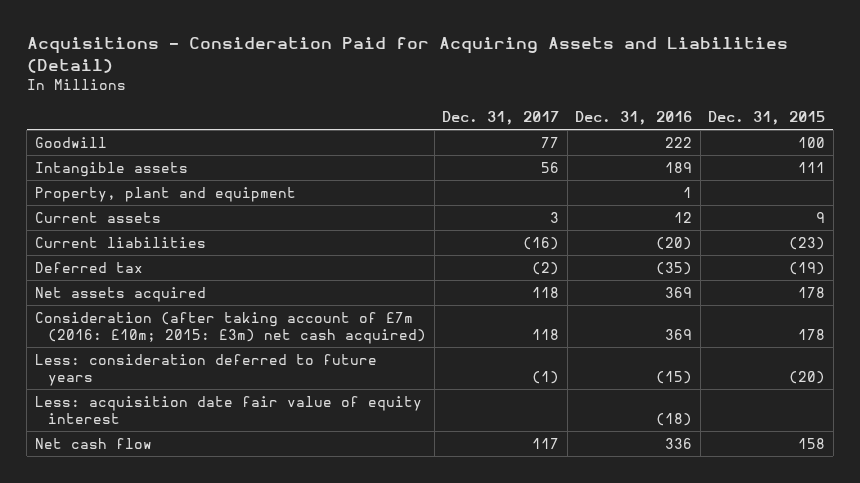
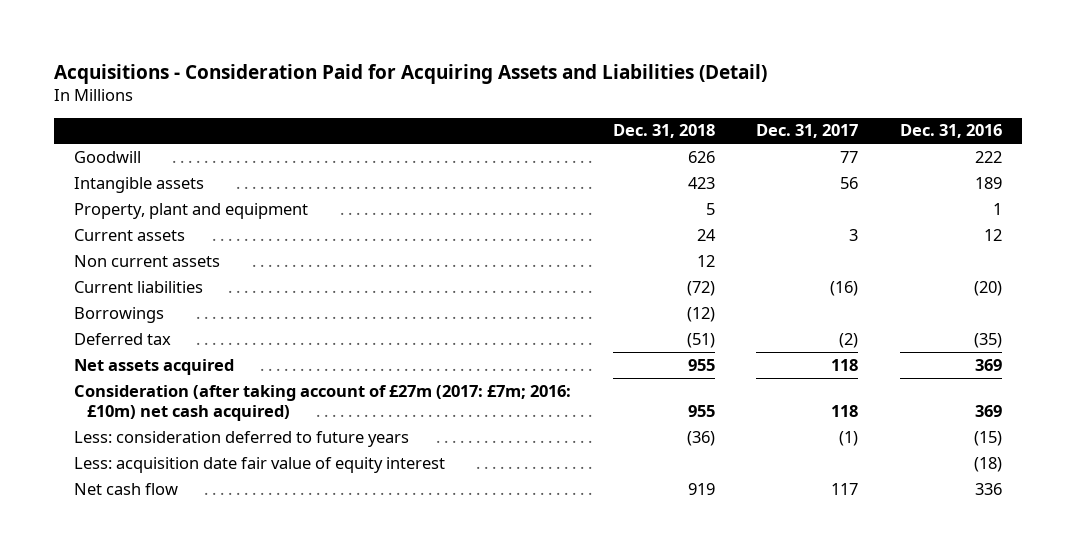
[708,110,826,125] Dec. 31, 2015 -> none
none -> [612,124,715,139] Dec. 31, 2018
none -> [74,254,221,267] Non current assets
none -> [74,306,165,323] Borrowings
[34,312,427,345] Consideration (after taking account of £7m (2016: £10m; 2015: £3m) net cash acquired) -> [74,384,572,421] Consideration (after taking account of £27m (2017: £7m; 2016: £10m) net cash acquired)

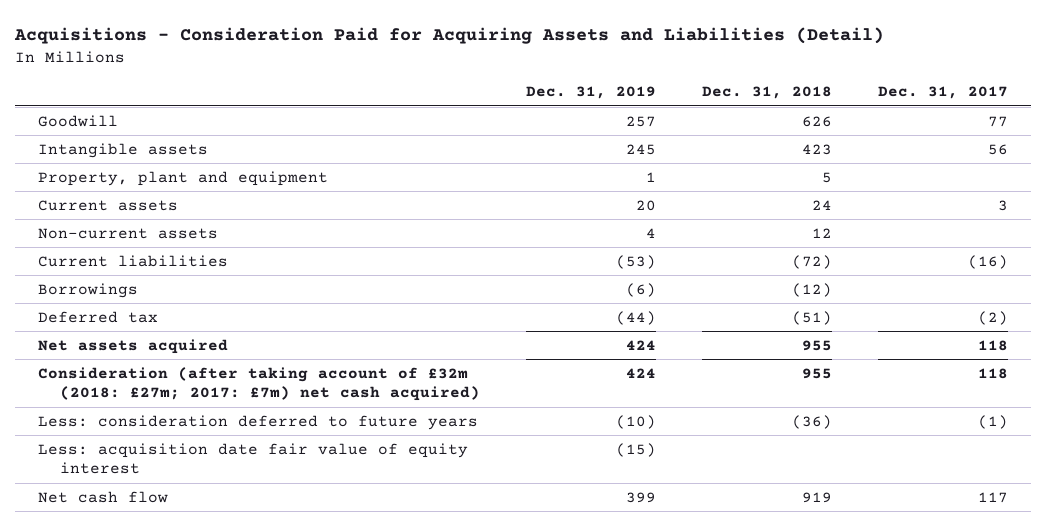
[899,124,1002,139] Dec. 31, 2016 -> none
none -> [526,86,657,100] Dec. 31, 2019
[74,254,221,267] Non current assets -> [38,227,219,239] Non-current assets
[74,384,572,421] Consideration (after taking account of £27m (2017: £7m; 2016: £10m) net cash acquired) -> [38,366,481,402] Consideration (after taking account of £32m (2018: £27m; 2017: £7m) net cash acquired)

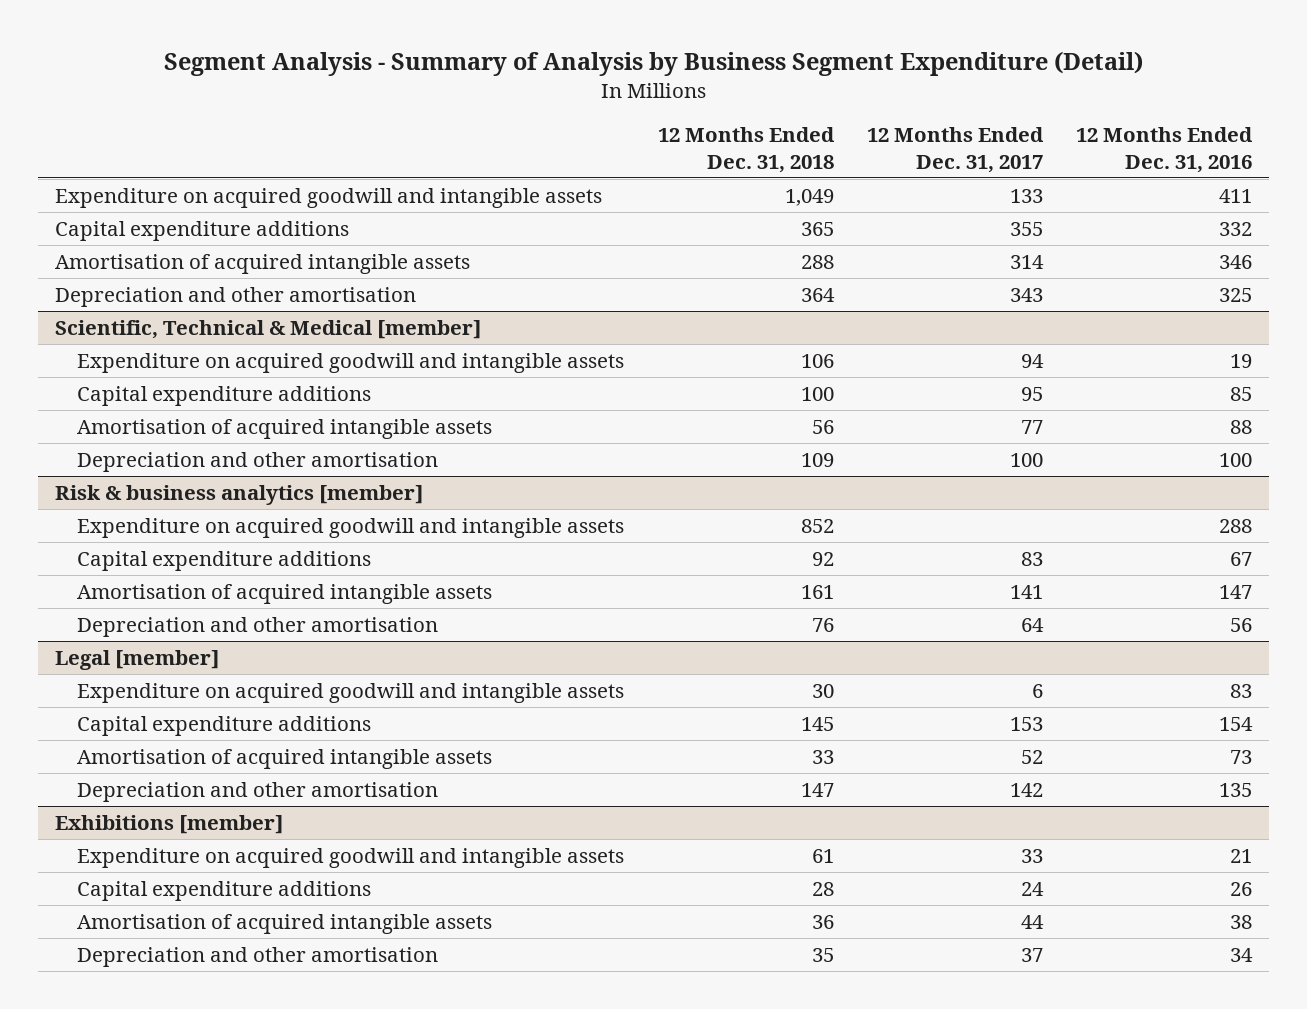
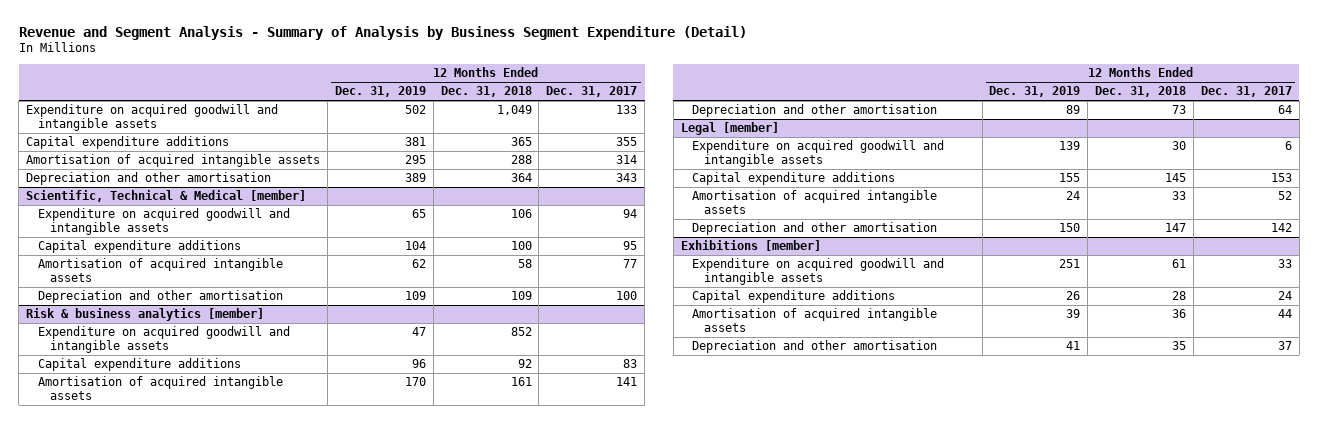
[163,51,1143,77] Segment Analysis - Summary of Analysis by Business Segment Expenditure (Detail) -> [18,25,747,40] Revenue and Segment Analysis - Summary of Analysis by Business Segment Expenditure (Detail)
[1076,127,1254,173] 12 Months Ended Dec. 31, 2016 -> none
none -> [334,86,426,98] Dec. 31, 2019
[811,419,834,434] 56 -> [517,259,532,269] 58
[811,617,834,632] 76 -> [1172,105,1187,115] 73

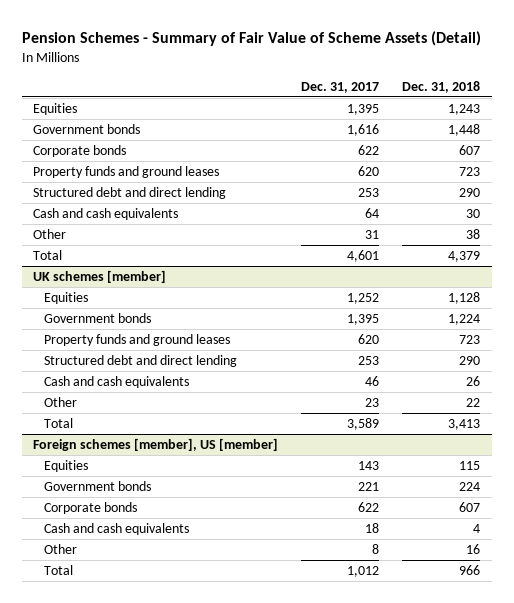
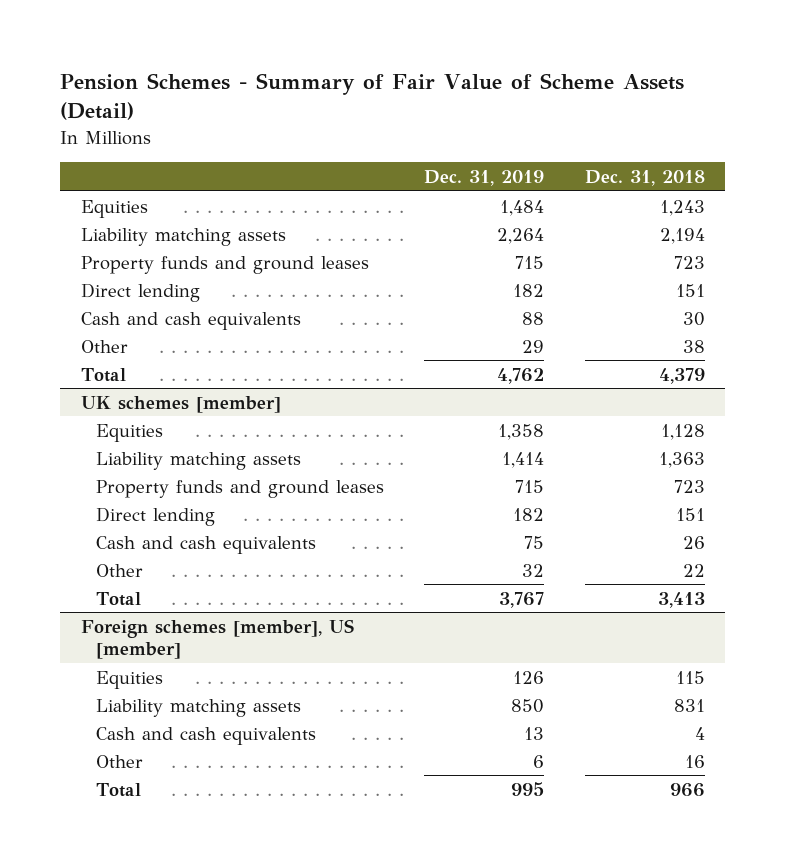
[301,81,380,93] Dec. 31, 2017 -> none
none -> [424,169,545,186] Dec. 31, 2019
[33,124,141,135] Government bonds -> none
[33,145,127,158] Corporate bonds -> none
none -> [80,227,286,246] Liability matching assets
[33,187,227,200] Structured debt and direct lending -> [80,282,200,302] Direct lending
[459,188,481,198] 290 -> [675,283,705,297] 151
[44,313,152,324] Government bonds -> none
none -> [95,451,301,470] Liability matching assets
[44,355,238,368] Structured debt and direct lending -> [95,506,215,526] Direct lending
[459,356,481,366] 290 -> [675,507,705,521] 151
[44,481,152,492] Government bonds -> none
[44,502,138,515] Corporate bonds -> none
none -> [95,698,301,717] Liability matching assets

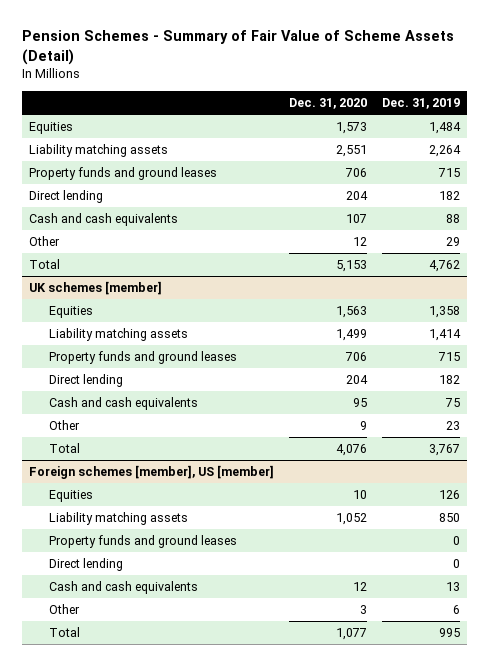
[584,169,705,186] Dec. 31, 2018 -> none
none -> [288,98,367,110] Dec. 31, 2020
[522,563,545,577] 32 -> [445,421,460,431] 23
none -> [48,535,237,549] Property funds and ground leases
none -> [48,558,123,572] Direct lending

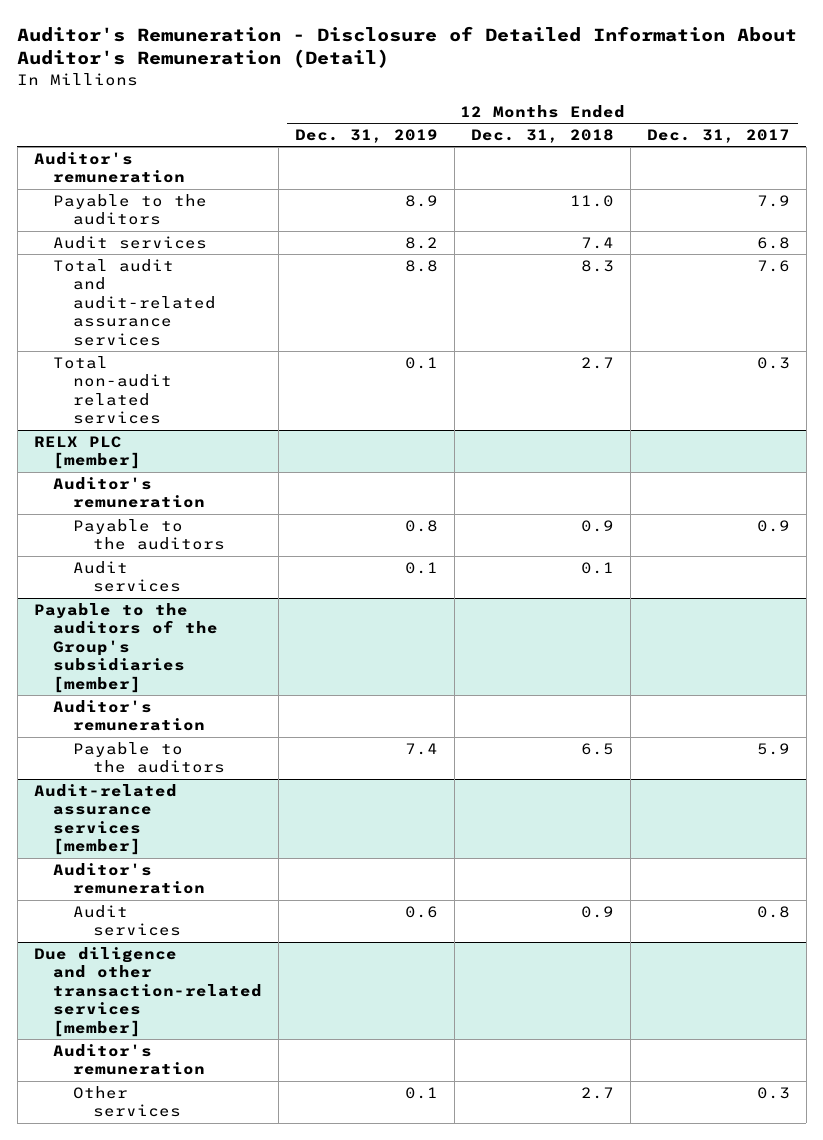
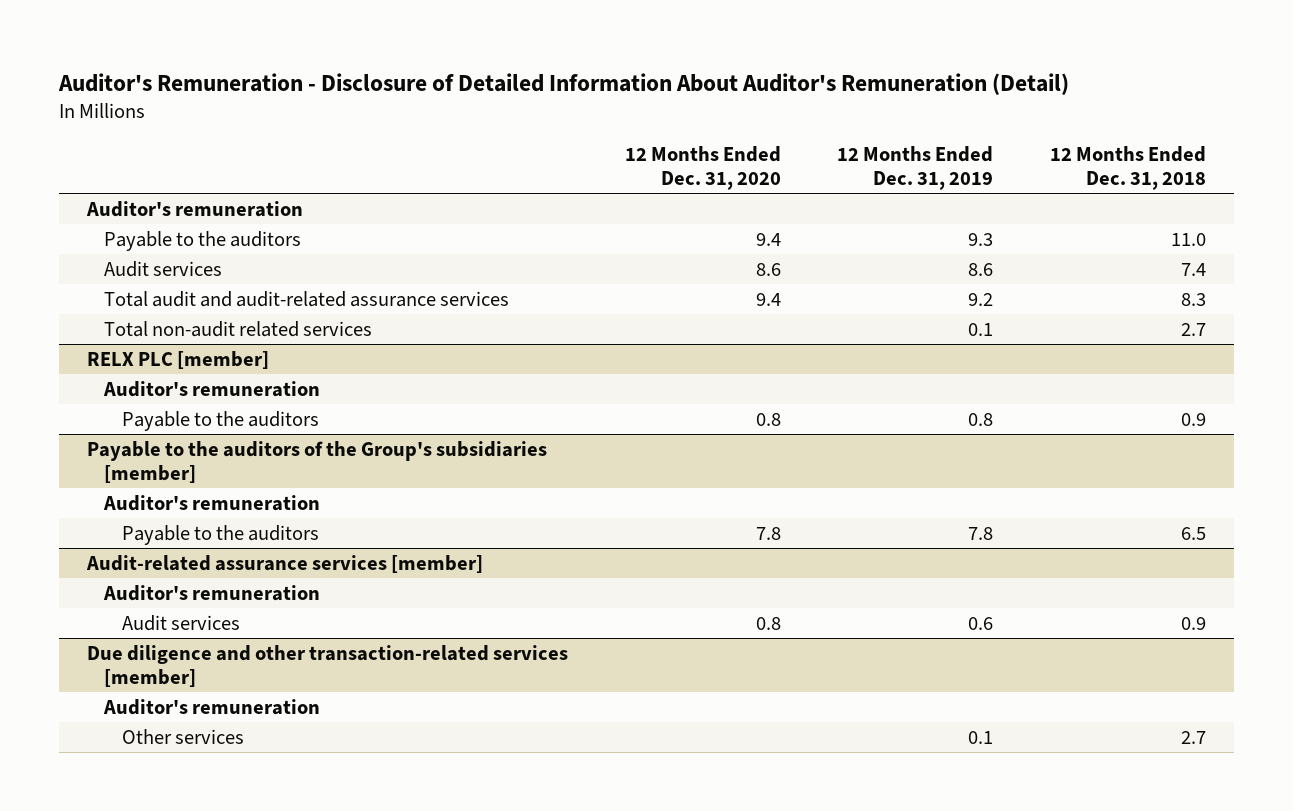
[646,128,790,143] Dec. 31, 2017 -> none
none -> [624,145,781,191] 12 Months Ended Dec. 31, 2020
[405,194,439,207] 8.9 -> [968,232,994,246] 9.3
[405,236,439,249] 8.2 -> [968,262,994,276] 8.6
[405,259,439,272] 8.8 -> [968,292,994,306] 9.2
[73,560,182,593] Audit services -> none
[405,742,439,755] 7.4 -> [968,526,994,540] 7.8

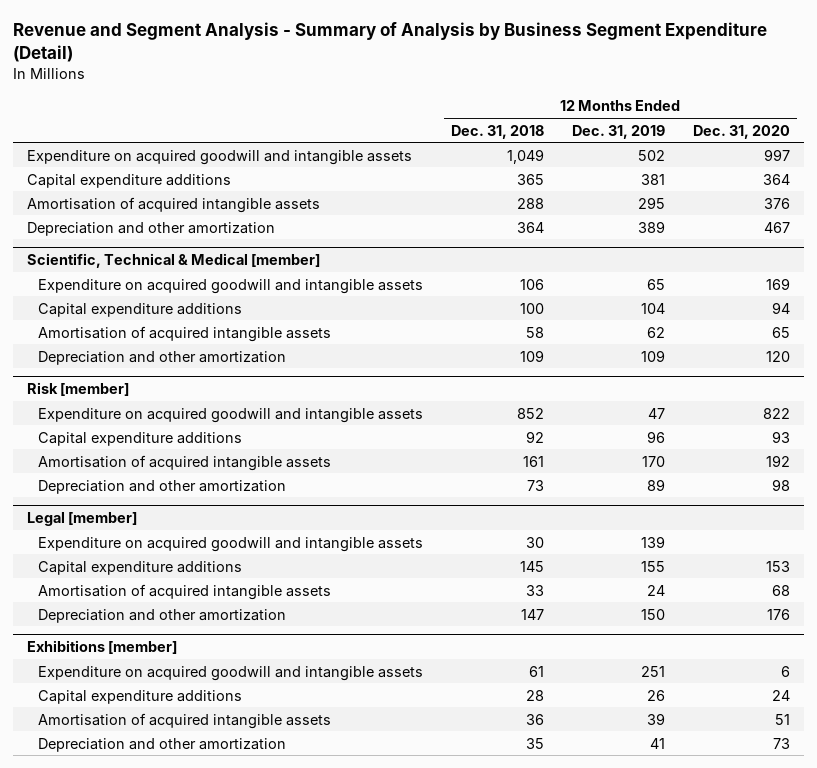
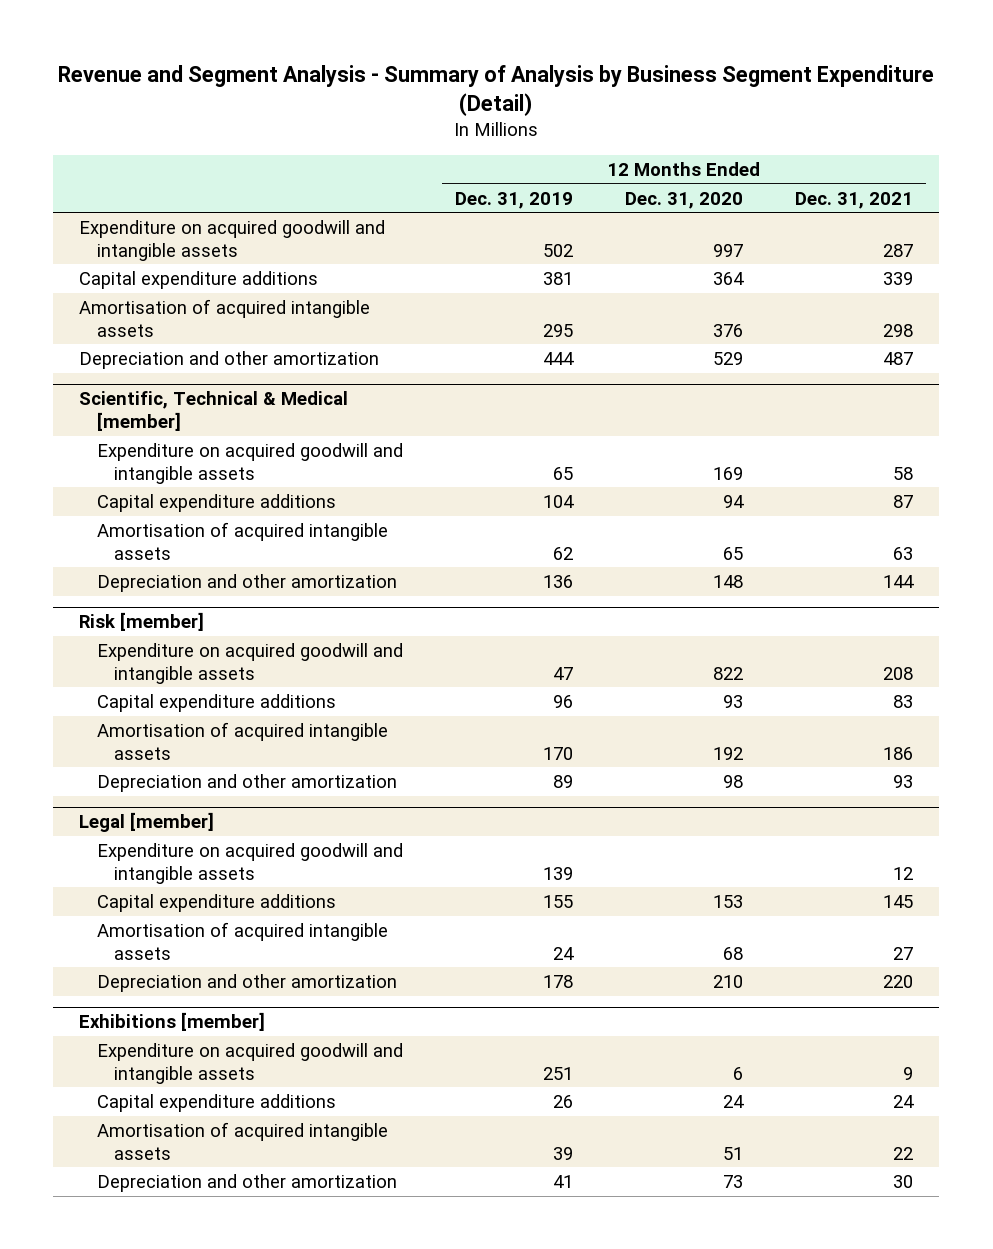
[450,124,544,139] Dec. 31, 2018 -> none
none -> [795,191,914,209] Dec. 31, 2021
[637,220,665,233] 389 -> [543,352,575,366] 444
[763,221,790,233] 467 -> [713,352,744,366] 529
[640,349,665,362] 109 -> [543,575,574,589] 136
[765,350,790,362] 120 -> [713,575,744,589] 148
[640,608,665,620] 150 -> [543,975,574,989] 178
[766,608,790,620] 176 -> [713,975,744,989] 210

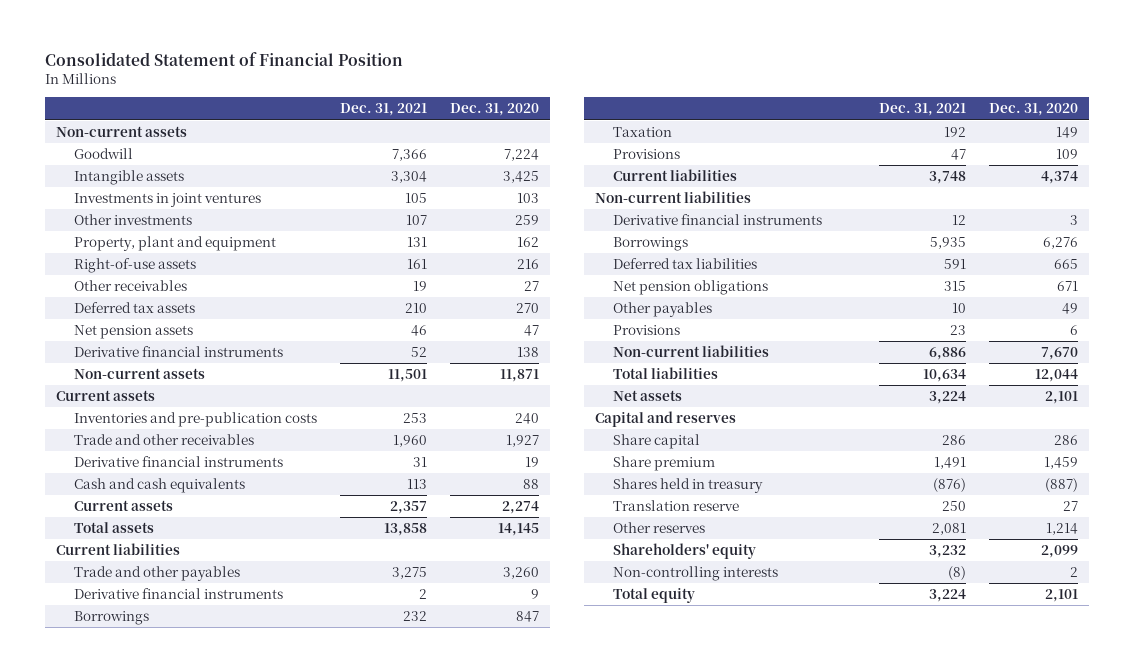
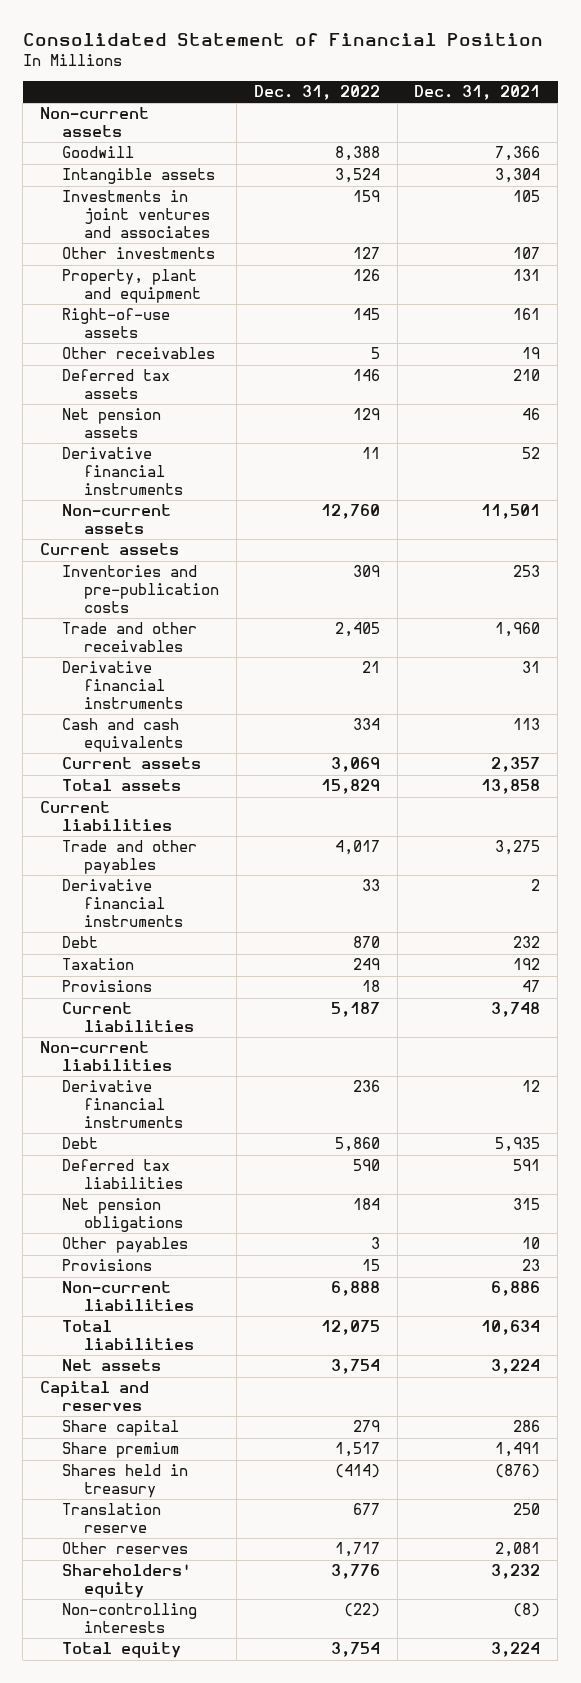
[449,103,539,117] Dec. 31, 2020 -> none
none -> [253,84,380,100] Dec. 31, 2022
[74,193,262,208] Investments in joint ventures -> [62,190,211,238] Investments in joint ventures and associates
[74,611,150,626] Borrowings -> [62,936,99,949] Debt
[613,237,689,252] Borrowings -> [62,1137,99,1150] Debt

